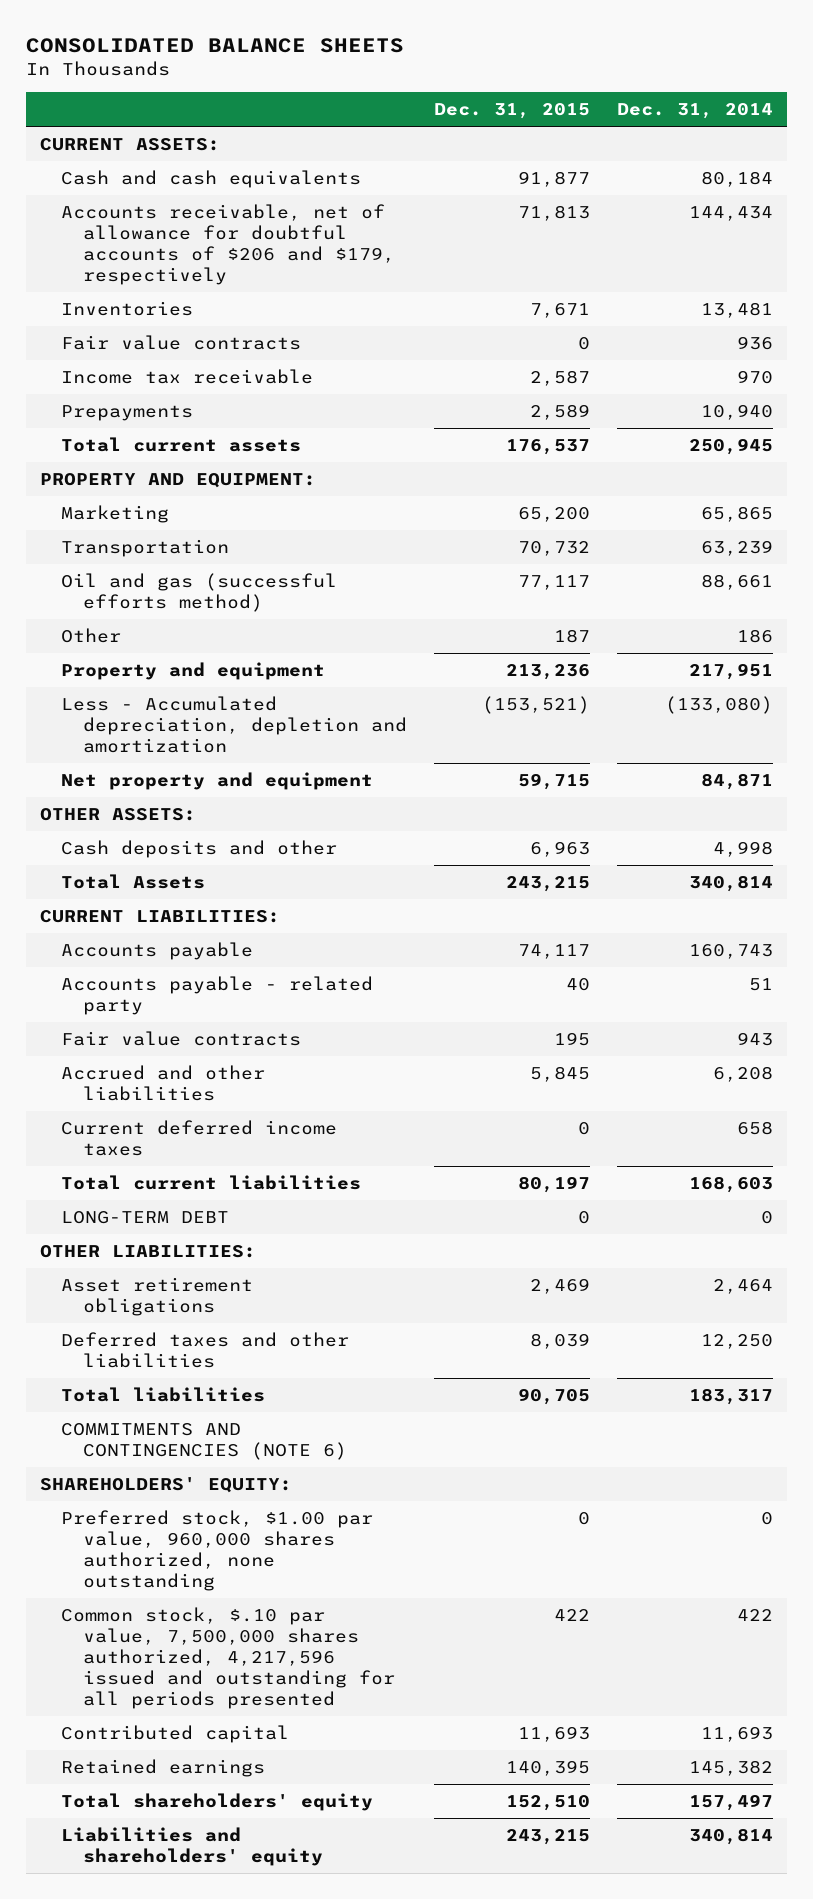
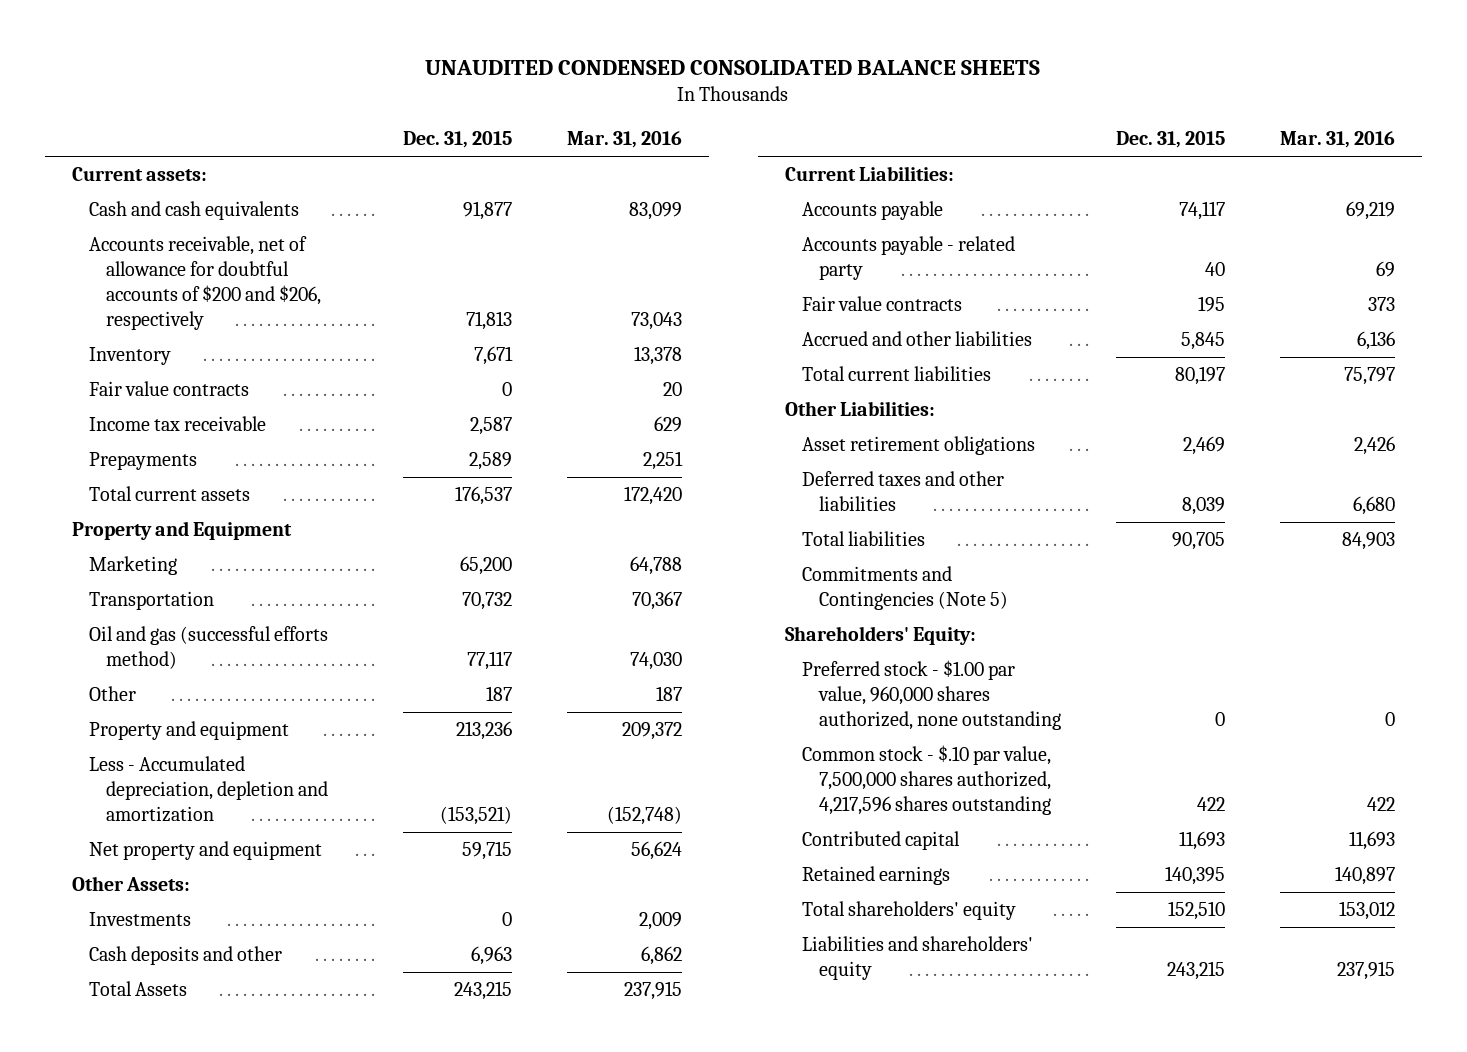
[26,38,405,54] CONSOLIDATED BALANCE SHEETS -> [425,59,1041,75] UNAUDITED CONDENSED CONSOLIDATED BALANCE SHEETS
[617,103,774,120] Dec. 31, 2014 -> none
none -> [566,131,682,149] Mar. 31, 2016
[39,137,220,151] CURRENT ASSETS: -> [71,167,207,182] Current assets:
[61,203,396,285] Accounts receivable, net of allowance for doubtful accounts of $206 and $179, respectively -> [88,236,322,330] Accounts receivable, net of allowance for doubtful accounts of $200 and $206, respectively
[61,300,194,316] Inventories -> [88,347,171,366] Inventory
[39,472,316,488] PROPERTY AND EQUIPMENT: -> [71,521,292,541] Property and Equipment
[39,807,196,821] OTHER ASSETS: -> [71,876,190,892] Other Assets:
none -> [88,912,191,927] Investments
[39,909,280,923] CURRENT LIABILITIES: -> [785,166,955,182] Current Liabilities:
[61,1119,338,1156] Current deferred income taxes -> none
[61,1210,230,1224] LONG-TERM DEBT -> none
[39,1244,256,1258] OTHER LIABILITIES: -> [785,401,936,417] Other Liabilities:
[61,1422,348,1460] COMMITMENTS AND CONTINGENCIES (NOTE 6) -> [802,566,1009,611] Commitments and Contingencies (Note 5)
[39,1476,292,1493] SHAREHOLDERS' EQUITY: -> [785,626,977,646] Shareholders' Equity:
[61,1509,374,1591] Preferred stock, $1.00 par value, 960,000 shares authorized, none outstanding -> [802,660,1062,731] Preferred stock - $1.00 par value, 960,000 shares authorized, none outstanding
[61,1606,396,1709] Common stock, $.10 par value, 7,500,000 shares authorized, 4,217,596 issued and outstanding for all periods presented -> [802,745,1052,816] Common stock - $.10 par value, 7,500,000 shares authorized, 4,217,596 shares outstanding

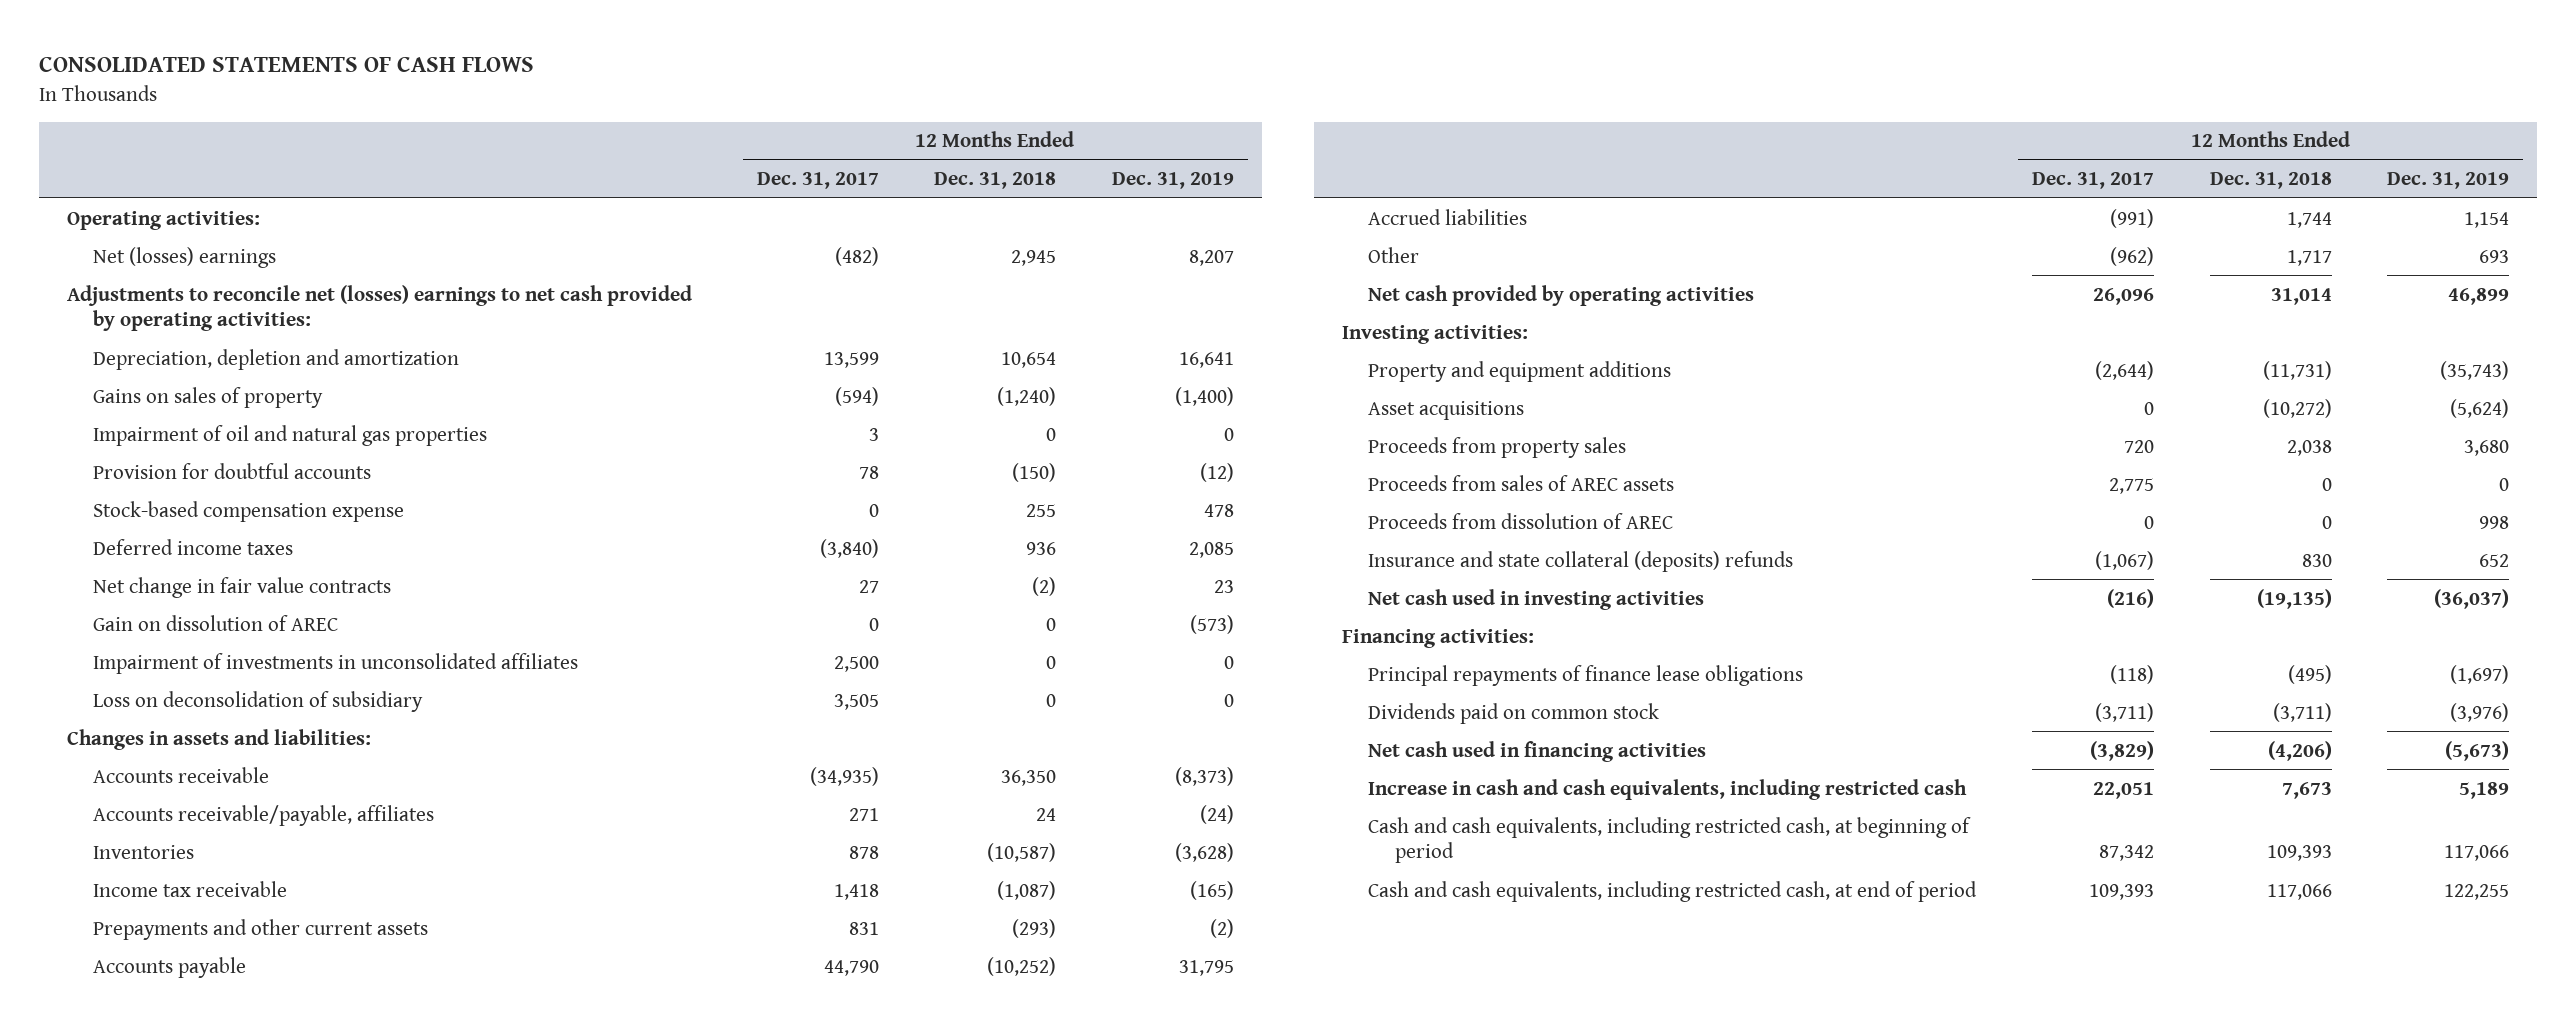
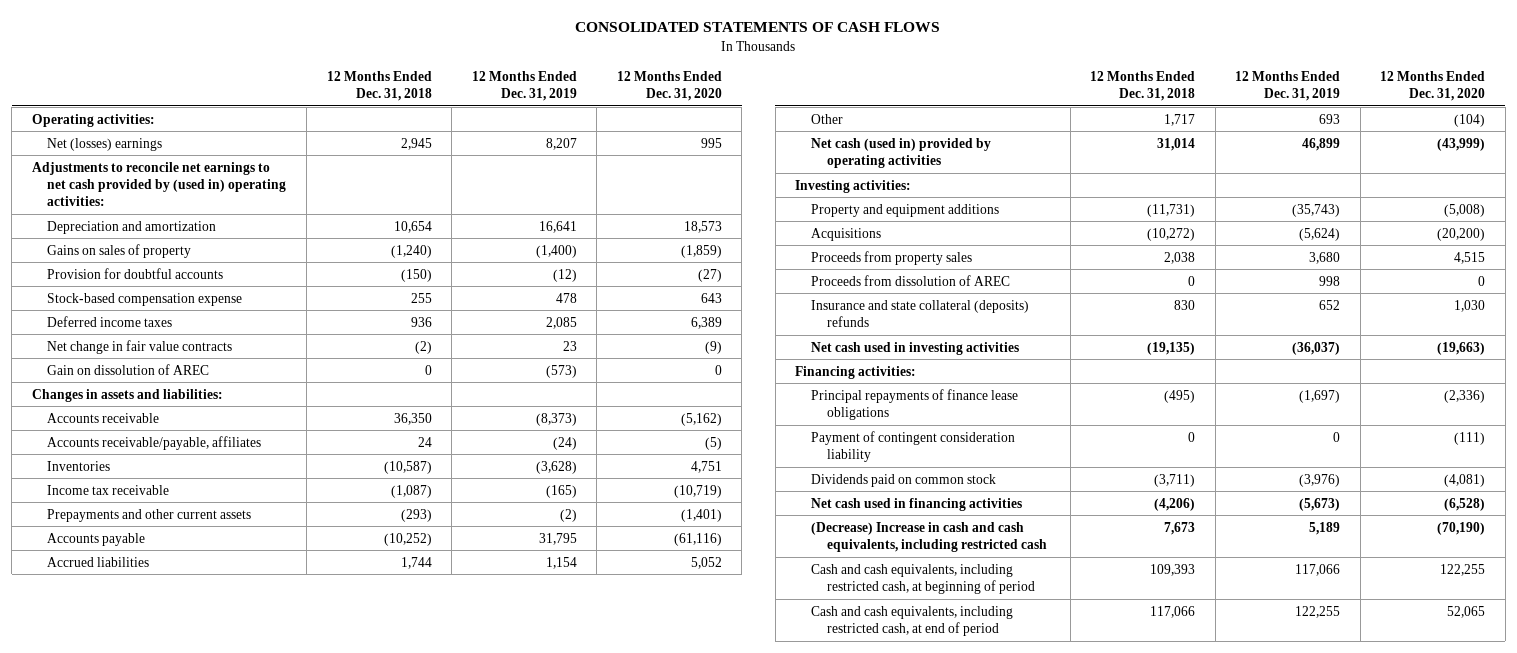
[756,172,879,190] Dec. 31, 2017 -> none
none -> [616,70,722,101] 12 Months Ended Dec. 31, 2020
[67,284,693,332] Adjustments to reconcile net (losses) earnings to net cash provided by operating activities: -> [31,161,287,207] Adjustments to reconcile net earnings to net cash provided by (used in) operating activities:
[93,348,460,370] Depreciation, depletion and amortization -> [47,220,217,234] Depreciation and amortization
[93,424,488,446] Impairment of oil and natural gas properties -> none
[93,652,579,674] Impairment of investments in unconsolidated affiliates -> none
[93,690,424,712] Loss on deconsolidation of subsidiary -> none
[1368,284,1755,306] Net cash provided by operating activities -> [810,137,991,168] Net cash (used in) provided by operating activities
[1368,400,1525,420] Asset acquisitions -> [810,227,881,241] Acquisitions
[1368,474,1675,491] Proceeds from sales of AREC assets -> none
none -> [810,430,1015,462] Payment of contingent consideration liability
[1368,778,1968,800] Increase in cash and cash equivalents, including restricted cash -> [810,521,1047,552] (Decrease) Increase in cash and cash equivalents, including restricted cash

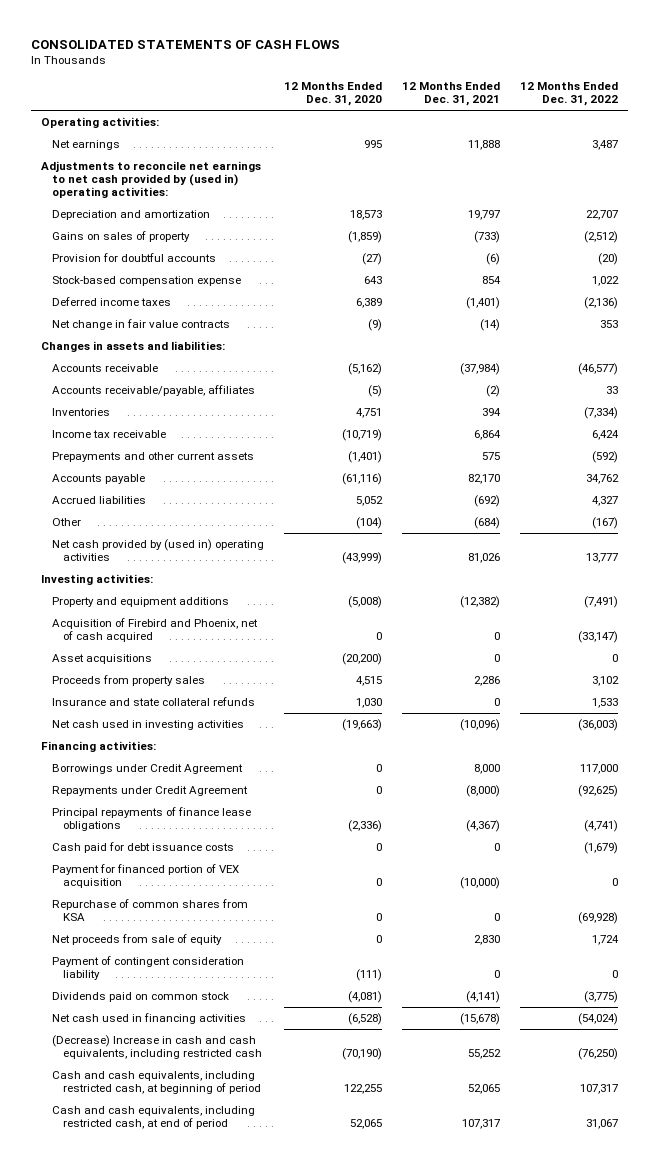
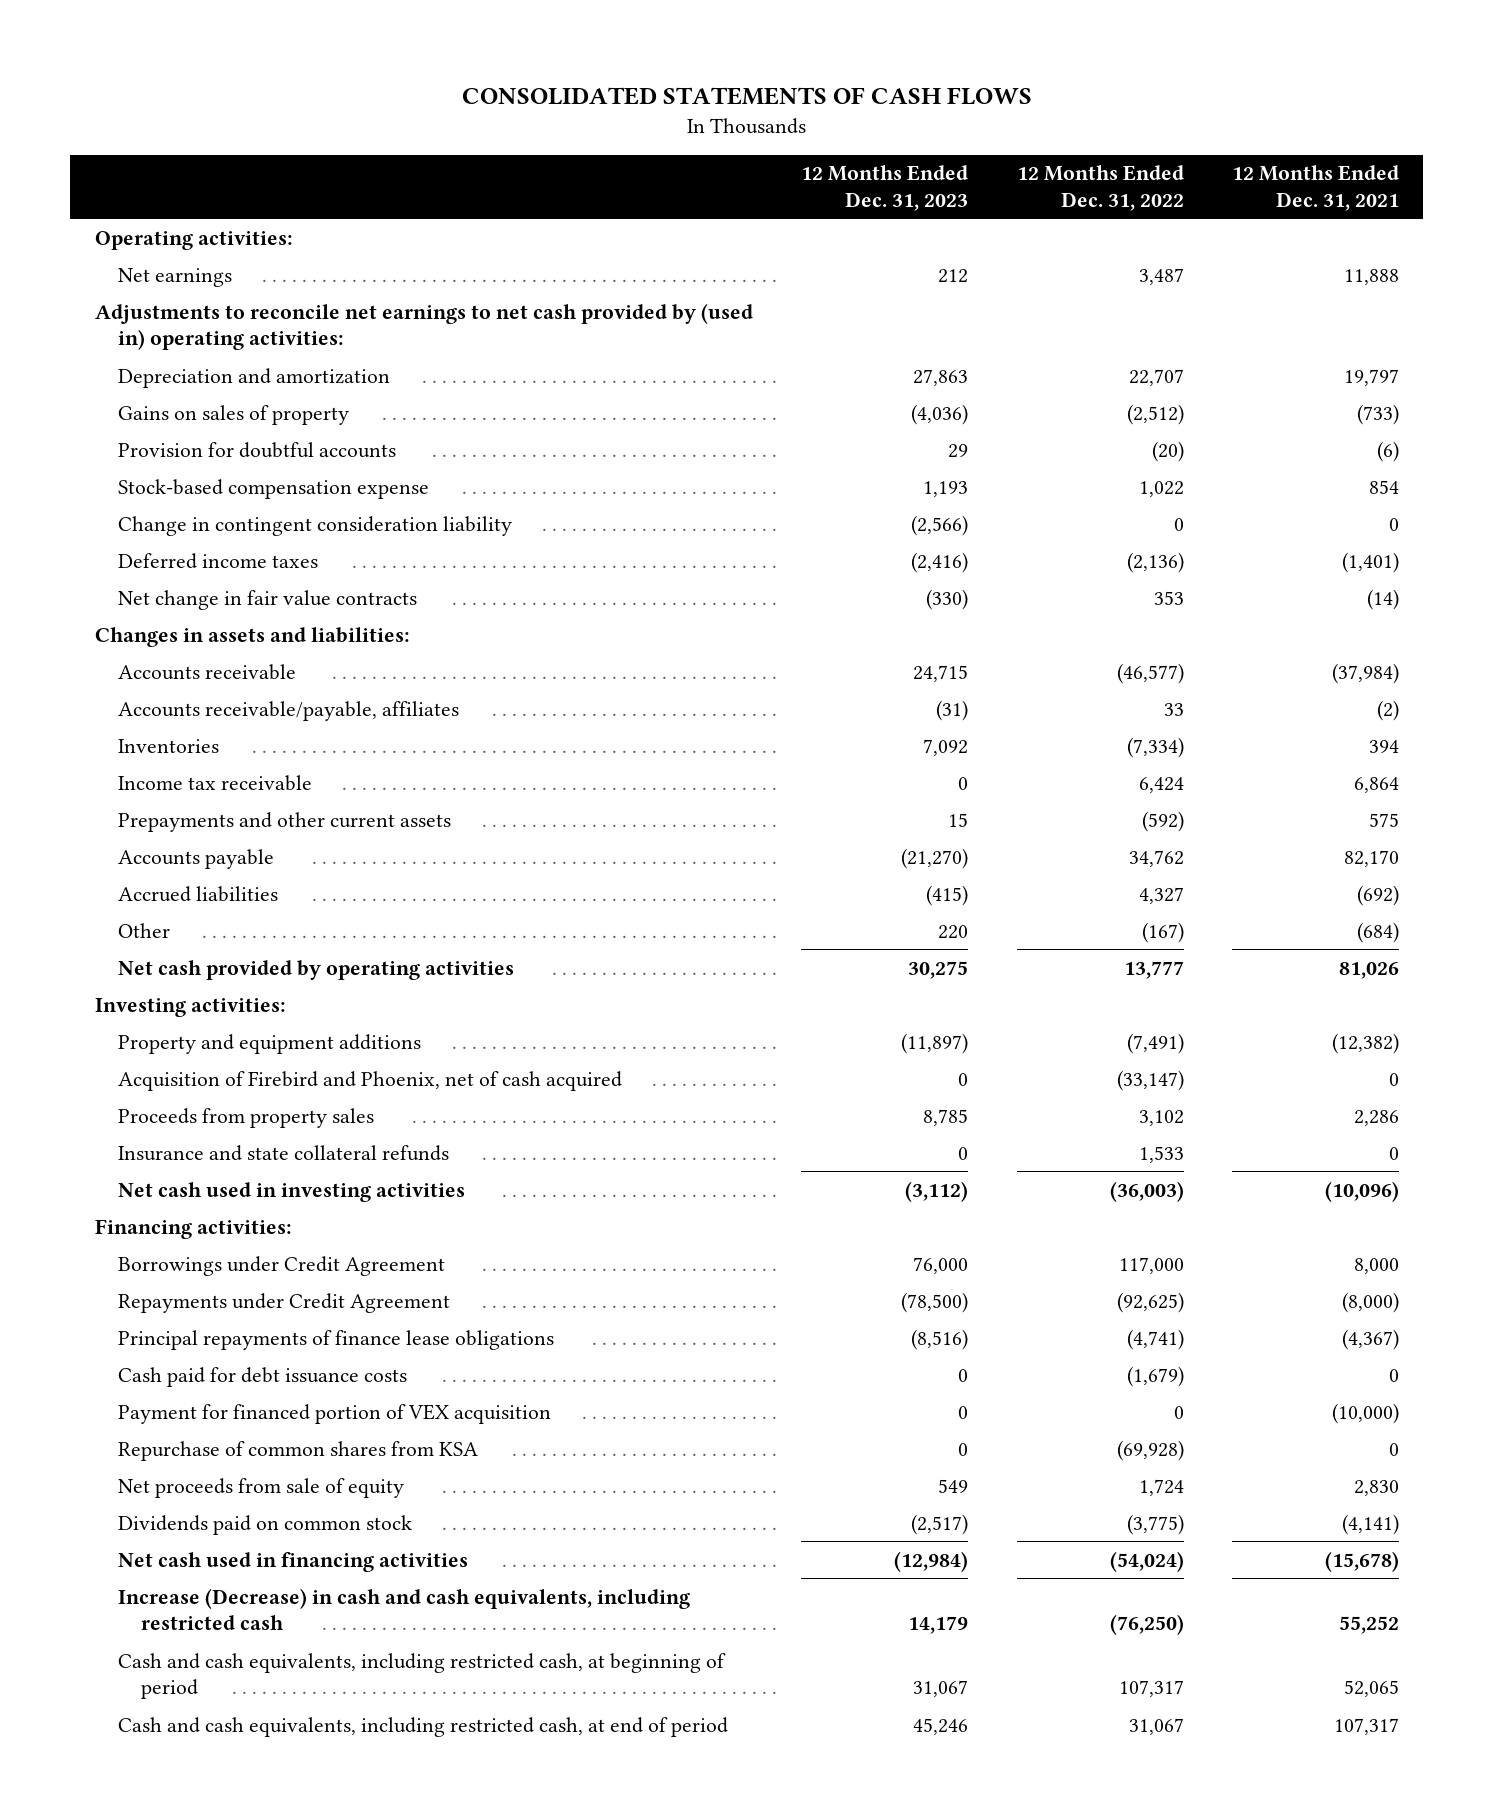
[284,82,383,107] 12 Months Ended Dec. 31, 2020 -> none
none -> [801,165,969,211] 12 Months Ended Dec. 31, 2023
none -> [118,515,513,536] Change in contingent consideration liability
[52,538,265,561] Net cash provided by (used in) operating activities -> [118,959,515,980] Net cash provided by operating activities
[52,653,153,664] Asset acquisitions -> none
[52,955,245,980] Payment of contingent consideration liability -> none
[52,1034,263,1059] (Decrease) Increase in cash and cash equivalents, including restricted cash -> [118,1587,691,1630] Increase (Decrease) in cash and cash equivalents, including restricted cash

